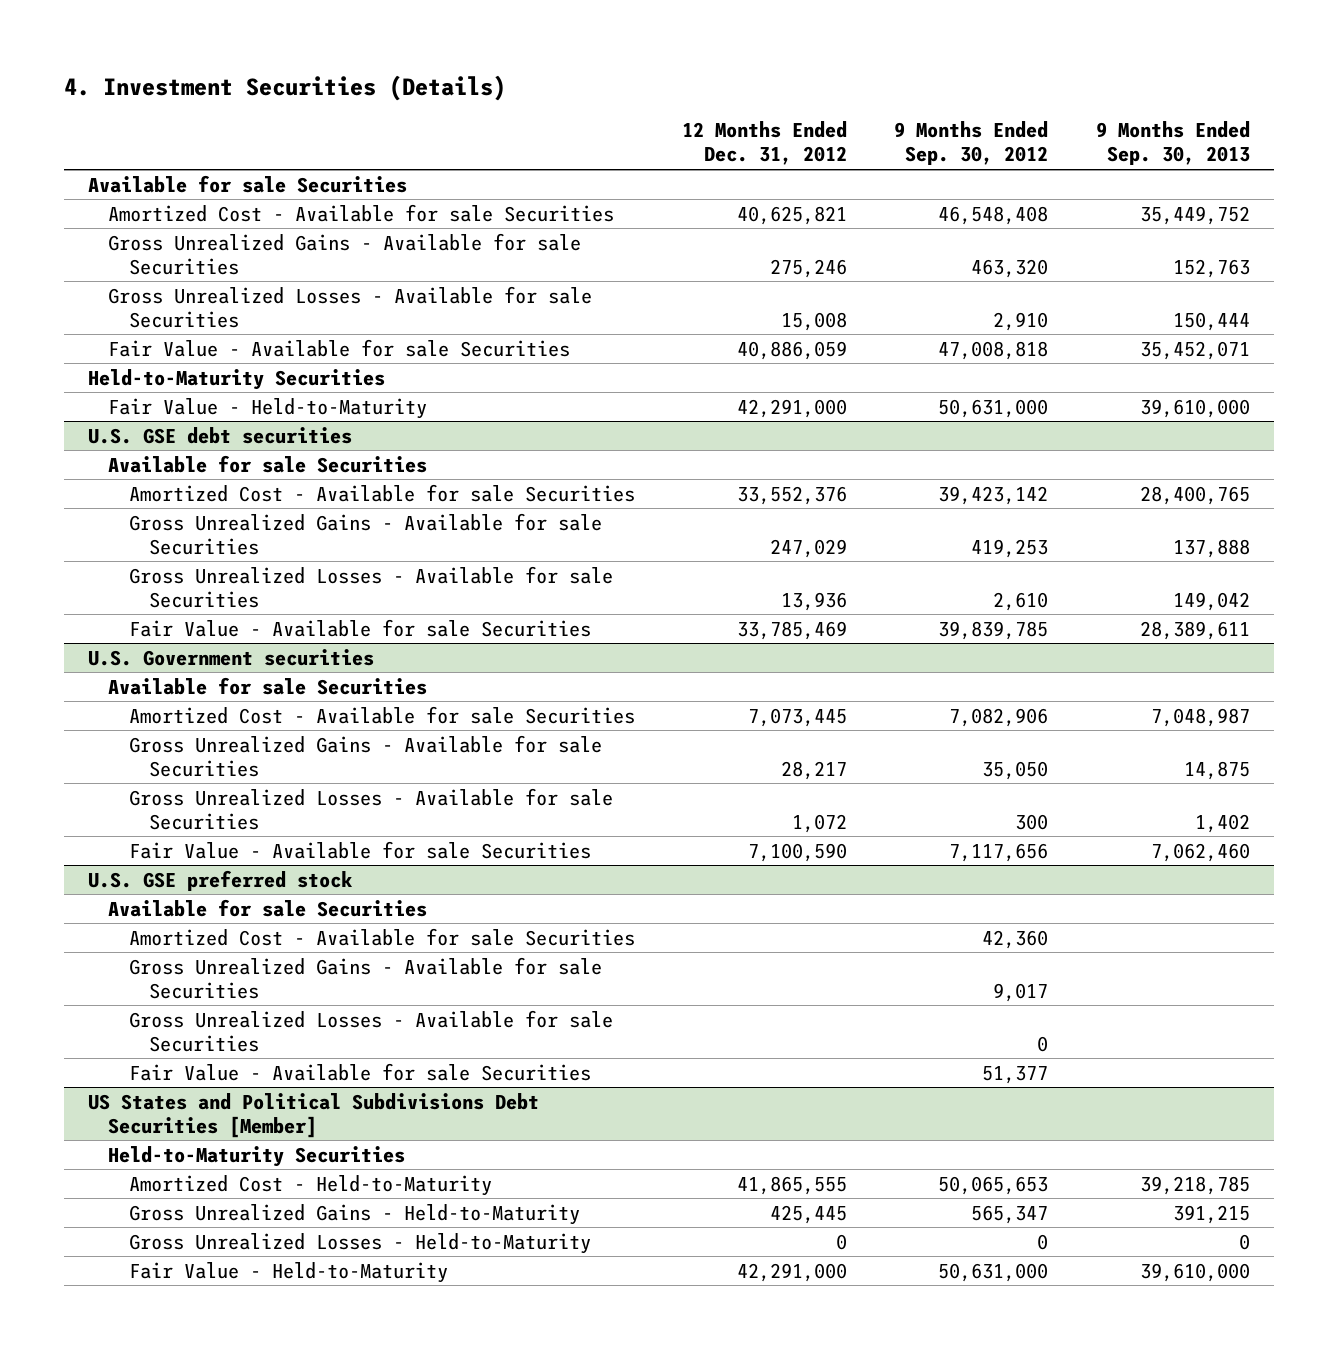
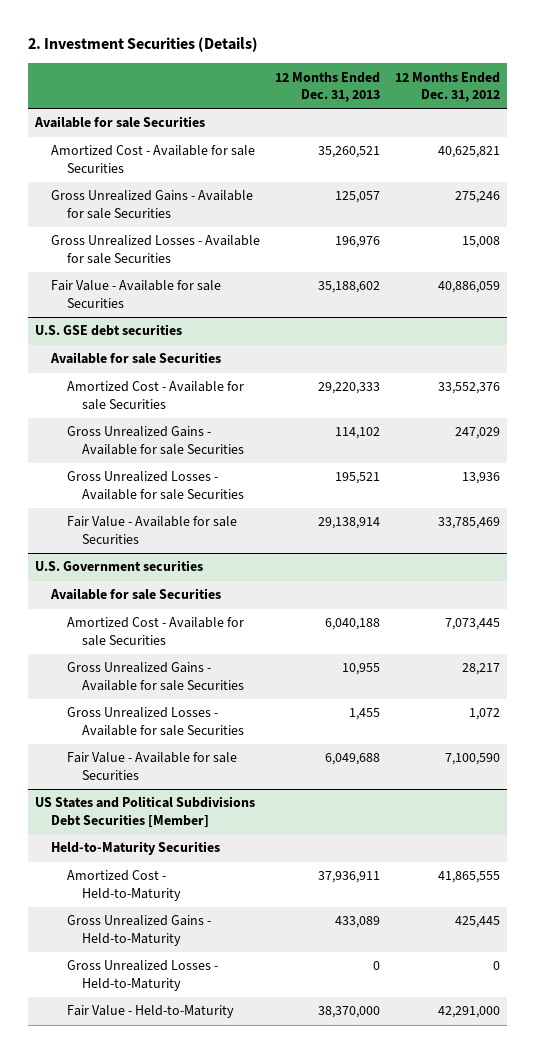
[63,75,506,102] 4. Investment Securities (Details) -> [27,37,258,53] 2. Investment Securities (Details)
[894,121,1049,166] 9 Months Ended Sep. 30, 2012 -> none
[1095,121,1250,166] 9 Months Ended Sep. 30, 2013 -> none
none -> [274,71,380,103] 12 Months Ended Dec. 31, 2013
[87,368,385,390] Held-to-Maturity Securities -> none
[108,397,428,419] Fair Value - Held-to-Maturity -> none
[87,869,353,891] U.S. GSE preferred stock -> none
[108,898,428,917] Available for sale Securities -> none
[128,927,635,946] Amortized Cost - Available for sale Securities -> none
[128,956,602,999] Gross Unrealized Gains - Available for sale Securities -> none
[128,1009,613,1052] Gross Unrealized Losses - Available for sale Securities -> none
[128,1062,591,1081] Fair Value - Available for sale Securities -> none

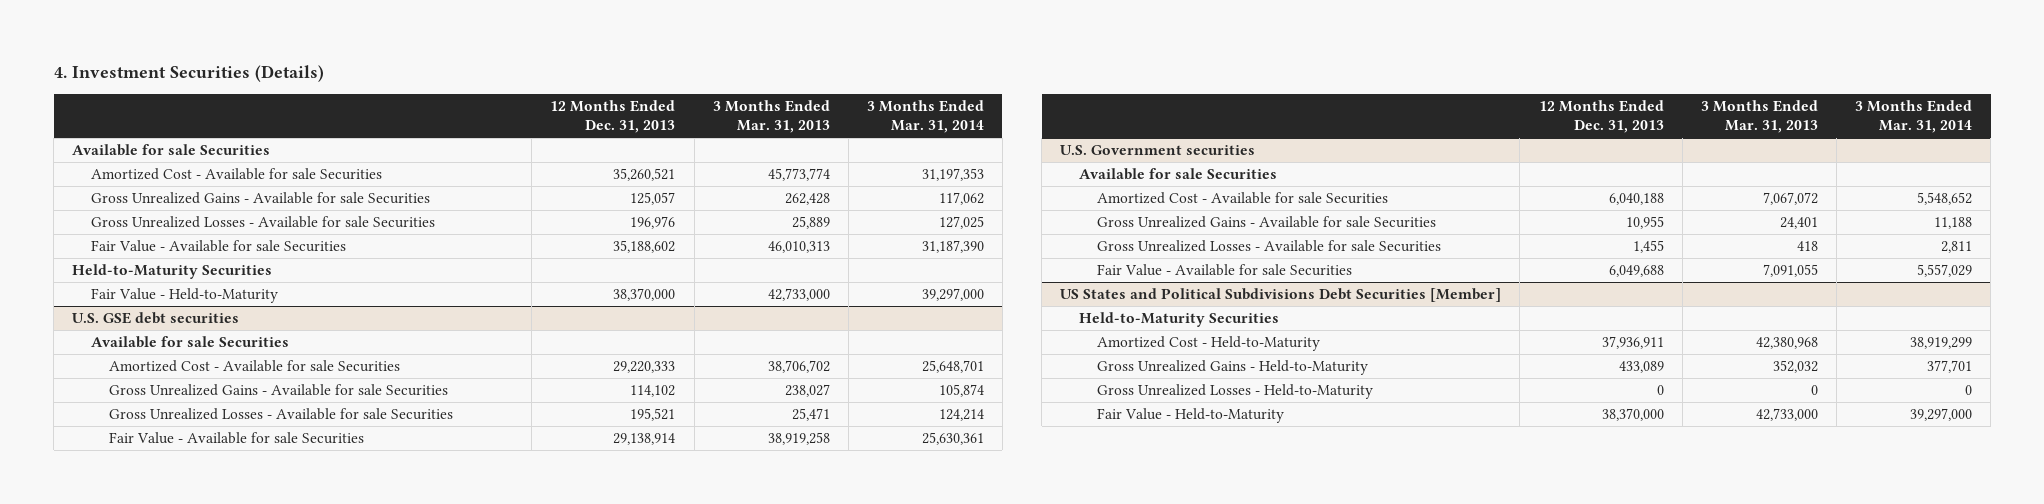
[27,37,258,53] 2. Investment Securities (Details) -> [53,65,324,83] 4. Investment Securities (Details)
[394,71,500,103] 12 Months Ended Dec. 31, 2012 -> none
none -> [712,99,830,134] 3 Months Ended Mar. 31, 2013
none -> [866,99,984,134] 3 Months Ended Mar. 31, 2014
none -> [72,264,273,280] Held-to-Maturity Securities
none -> [90,288,278,304] Fair Value - Held-to-Maturity

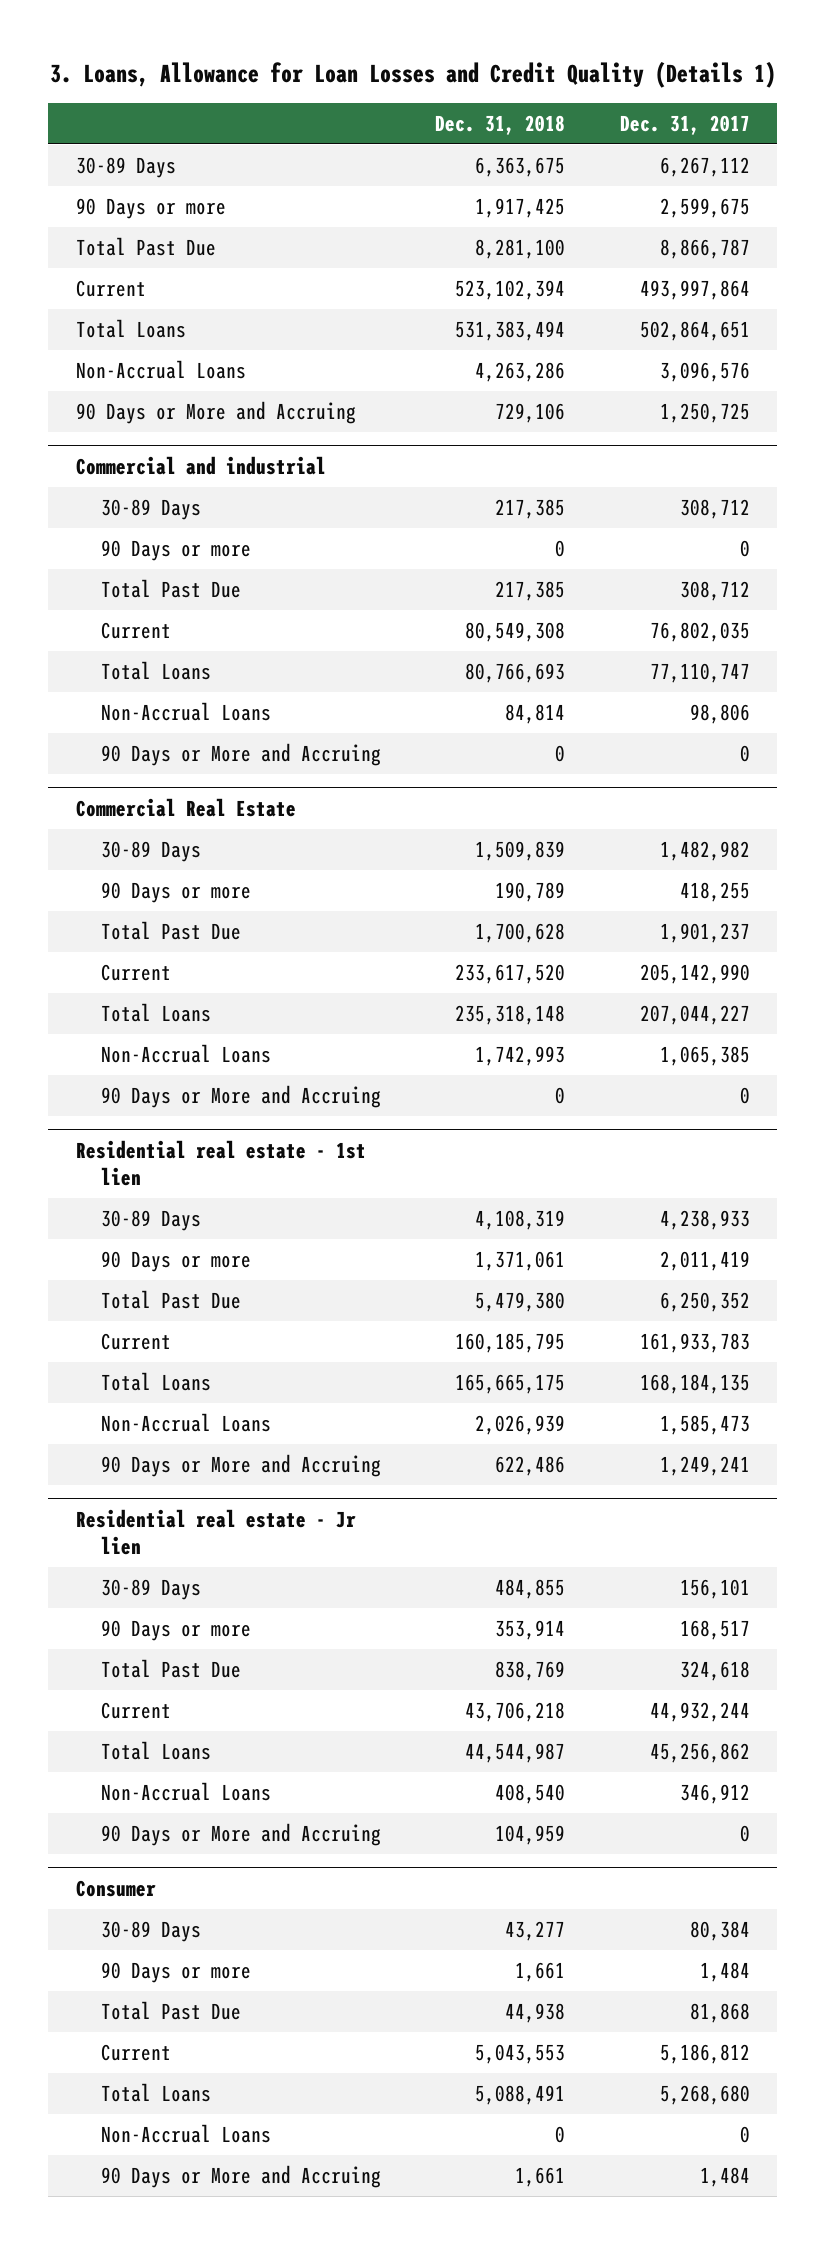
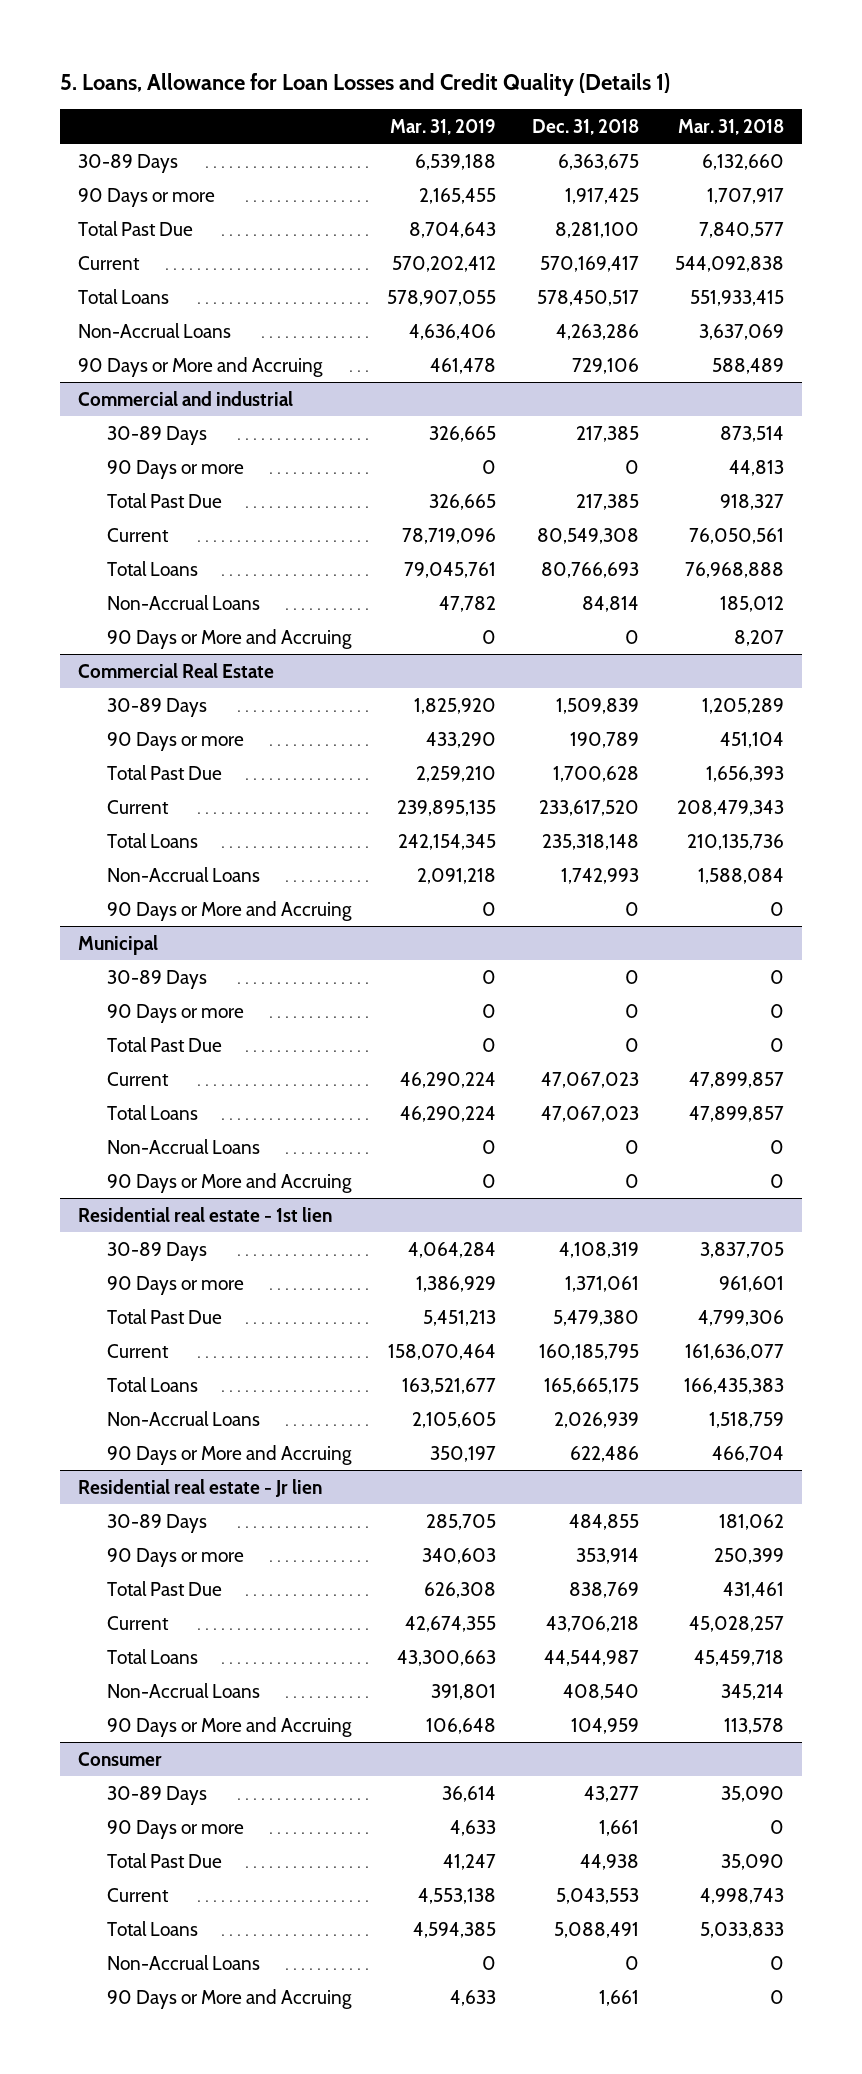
[49,60,776,88] 3. Loans, Allowance for Loan Losses and Credit Quality (Details 1) -> [60,72,671,96] 5. Loans, Allowance for Loan Losses and Credit Quality (Details 1)
[620,114,751,135] Dec. 31, 2017 -> none
none -> [390,118,497,135] Mar. 31, 2019
none -> [678,118,785,135] Mar. 31, 2018
[455,279,566,300] 523,102,394 -> [540,255,640,272] 570,169,417
[455,320,566,341] 531,383,494 -> [537,289,640,306] 578,450,517
none -> [78,934,159,955] Municipal
none -> [107,969,208,989] 30-89 Days
none -> [107,1003,245,1023] 90 Days or more
none -> [107,1036,223,1052] Total Past Due
none -> [107,1071,170,1086] Current
none -> [107,1104,199,1120] Total Loans
none -> [107,1138,261,1154] Non-Accrual Loans
none -> [107,1172,353,1193] 90 Days or More and Accruing

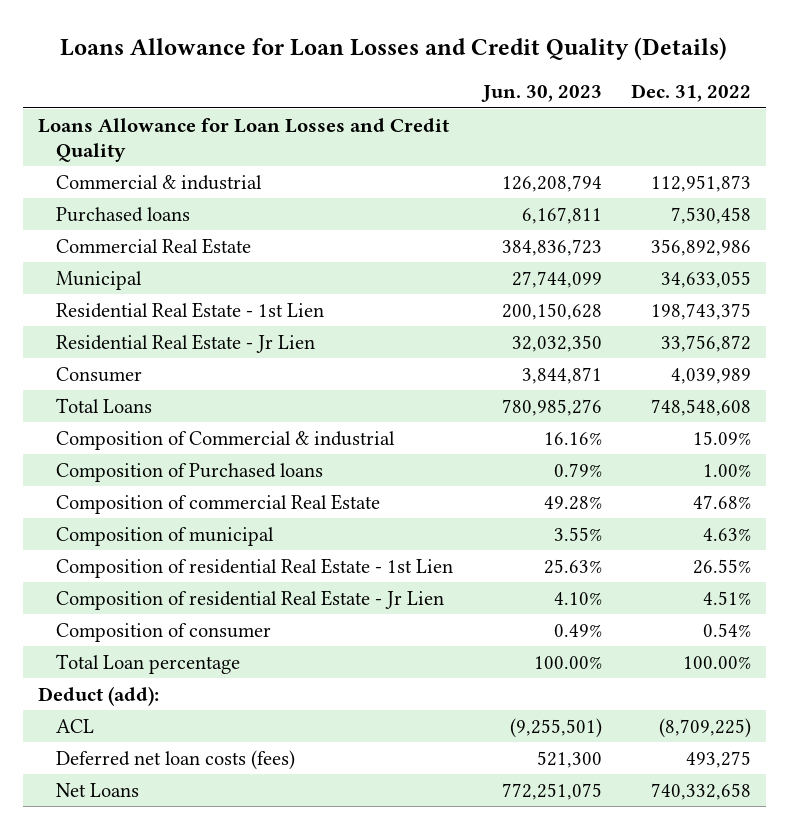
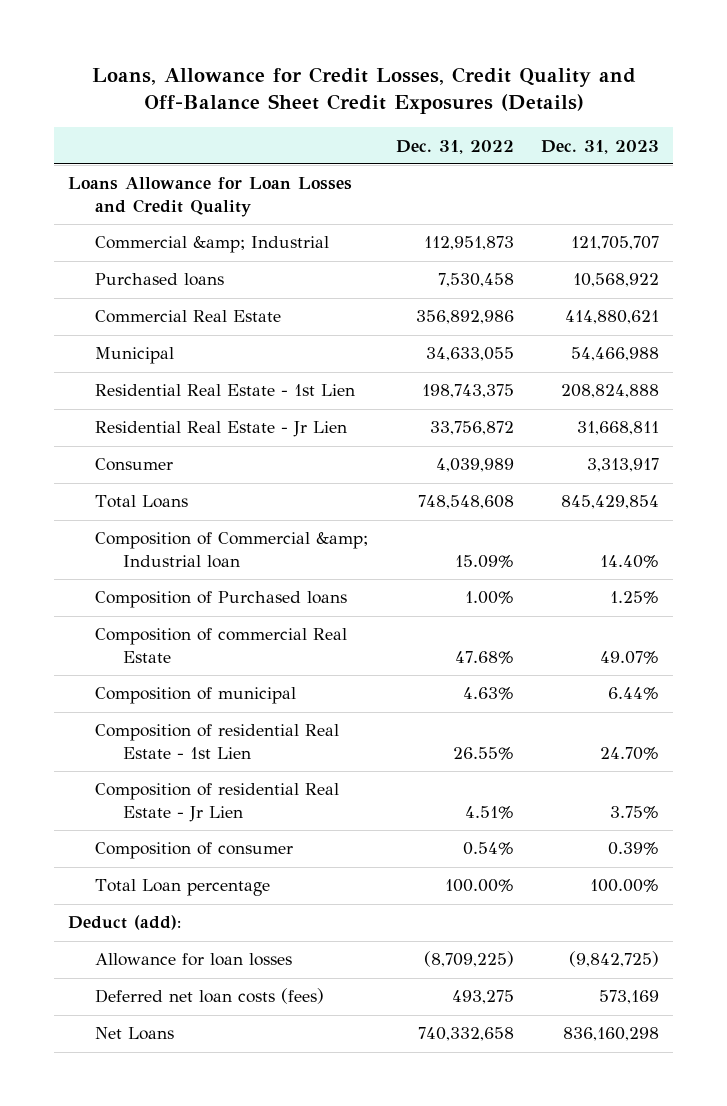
[60,36,728,60] Loans Allowance for Loan Losses and Credit Quality (Details) -> [91,66,636,115] Loans, Allowance for Credit Losses, Credit Quality and Off-Balance Sheet Credit Exposures (Details)
[480,85,602,103] Jun. 30, 2023 -> none
none -> [541,139,660,154] Dec. 31, 2023
[56,174,263,190] Commercial & industrial -> [95,236,330,254] Commercial &amp; Industrial
[56,430,396,450] Composition of Commercial & industrial -> [95,532,369,569] Composition of Commercial &amp; Industrial loan
[56,718,95,733] ACL -> [95,953,293,967] Allowance for loan losses

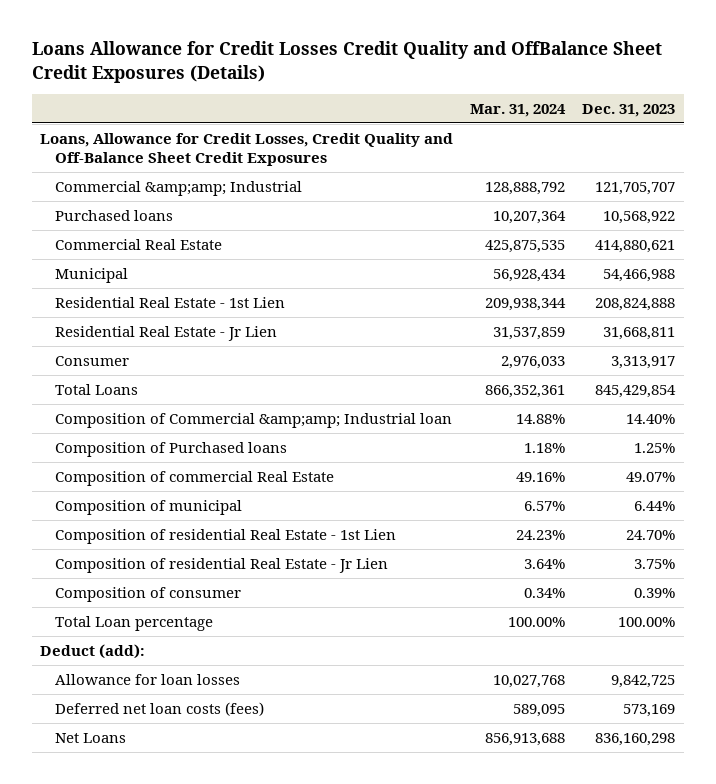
[91,66,636,115] Loans, Allowance for Credit Losses, Credit Quality and Off-Balance Sheet Credit Exposures (Details) -> [32,41,663,83] Loans Allowance for Credit Losses Credit Quality and OffBalance Sheet Credit Exposures (Details)
[395,139,514,154] Dec. 31, 2022 -> none
none -> [470,103,567,117] Mar. 31, 2024
[68,177,353,218] Loans Allowance for Loan Losses and Credit Quality -> [40,132,454,167] Loans, Allowance for Credit Losses, Credit Quality and Off-Balance Sheet Credit Exposures
[95,236,330,254] Commercial &amp; Industrial -> [55,180,303,196] Commercial &amp;amp; Industrial
[95,532,369,569] Composition of Commercial &amp; Industrial loan -> [55,412,453,428] Composition of Commercial &amp;amp; Industrial loan
[569,951,660,968] (9,842,725) -> [611,674,676,688] 9,842,725

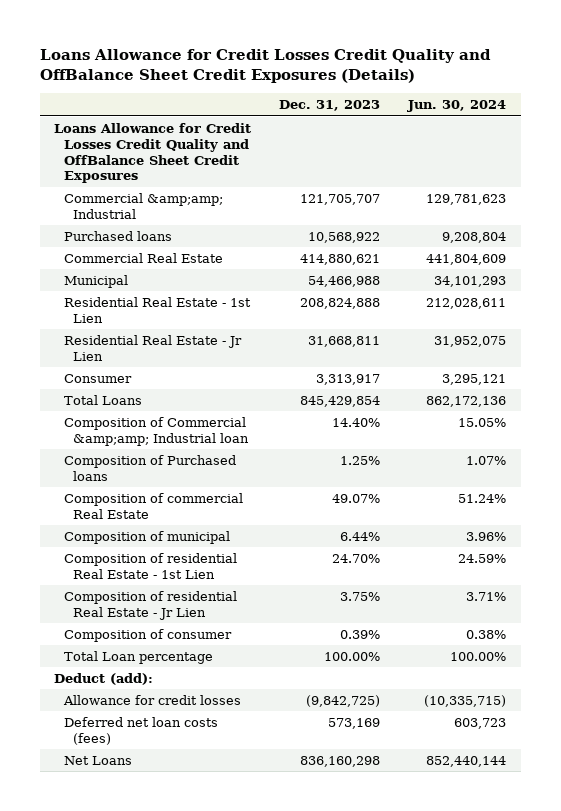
[470,103,567,117] Mar. 31, 2024 -> none
none -> [407,100,507,113] Jun. 30, 2024
[40,132,454,167] Loans, Allowance for Credit Losses, Credit Quality and Off-Balance Sheet Credit Exposures -> [54,122,252,184] Loans Allowance for Credit Losses Credit Quality and OffBalance Sheet Credit Exposures
[55,673,241,685] Allowance for loan losses -> [62,694,241,705] Allowance for credit losses
[611,674,676,688] 9,842,725 -> [306,694,381,707] (9,842,725)

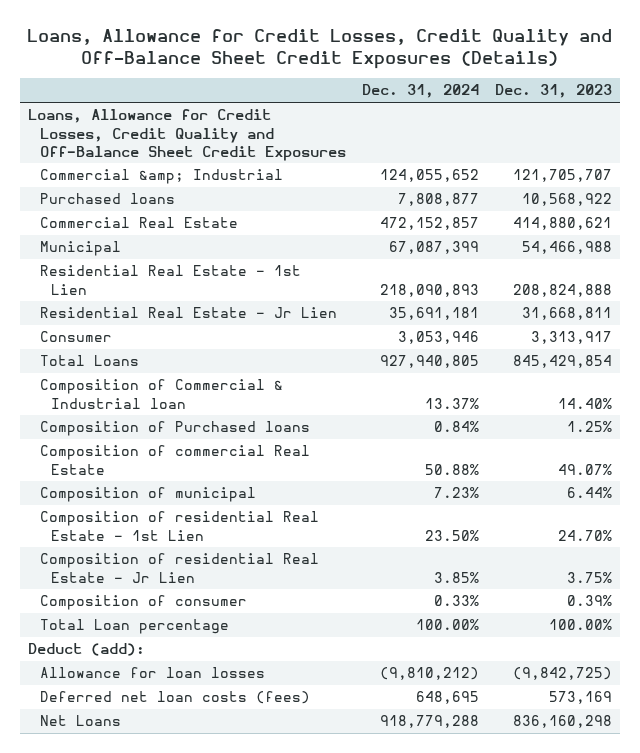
[40,49,492,84] Loans Allowance for Credit Losses Credit Quality and OffBalance Sheet Credit Exposures (Details) -> [27,28,613,69] Loans, Allowance for Credit Losses, Credit Quality and Off-Balance Sheet Credit Exposures (Details)
[407,100,507,113] Jun. 30, 2024 -> none
none -> [361,84,479,99] Dec. 31, 2024
[54,122,252,184] Loans Allowance for Credit Losses Credit Quality and OffBalance Sheet Credit Exposures -> [27,109,346,161] Loans, Allowance for Credit Losses, Credit Quality and Off-Balance Sheet Credit Exposures
[63,192,223,219] Commercial &amp;amp; Industrial -> [39,169,283,185] Commercial &amp; Industrial
[63,416,249,446] Composition of Commercial &amp;amp; Industrial loan -> [39,379,283,409] Composition of Commercial & Industrial loan
[62,694,241,705] Allowance for credit losses -> [39,667,265,679] Allowance for loan losses

